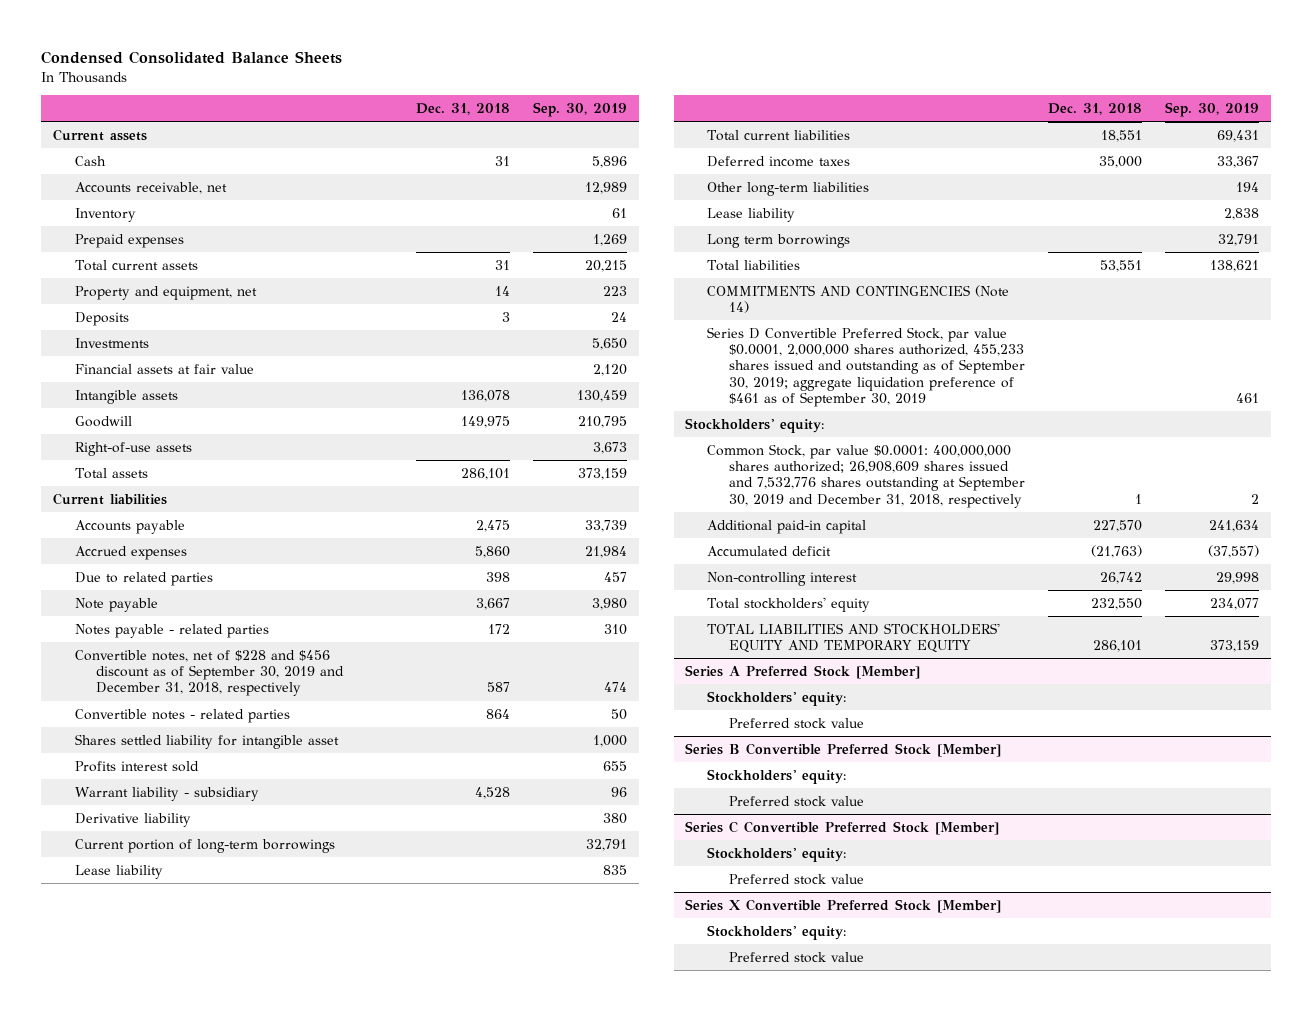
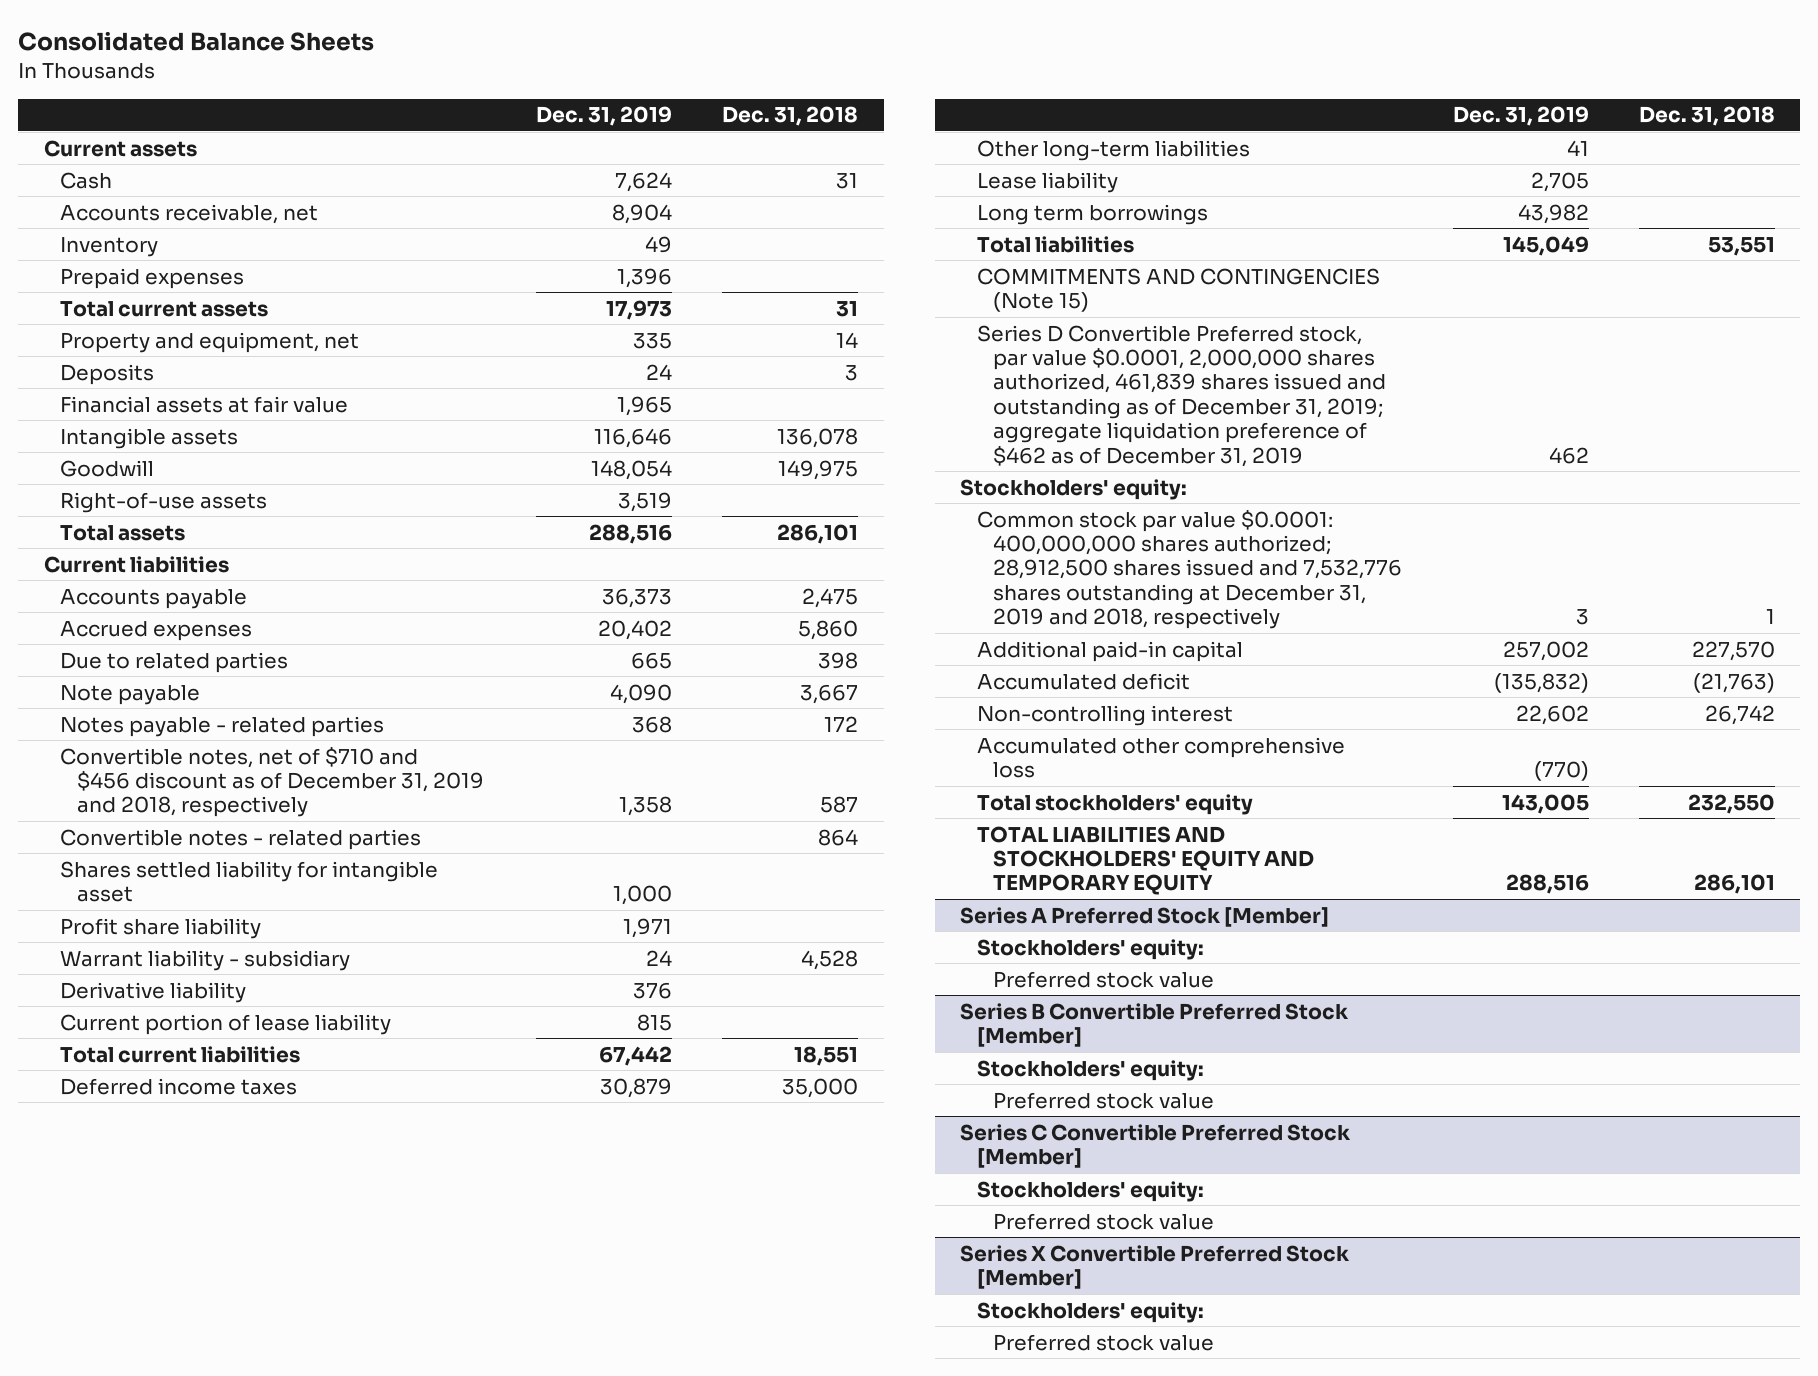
[41,50,343,64] Condensed Consolidated Balance Sheets -> [18,31,375,52] Consolidated Balance Sheets
[533,102,628,118] Sep. 30, 2019 -> none
none -> [536,106,673,127] Dec. 31, 2019
[74,337,149,348] Investments -> none
[74,649,345,697] Convertible notes, net of $228 and $456 discount as of September 30, 2019 and December 31, 2018, respectively -> [60,746,484,818] Convertible notes, net of $710 and $456 discount as of December 31, 2019 and 2018, respectively
[74,760,199,772] Profits interest sold -> none
none -> [60,917,262,939] Profit share liability
[74,838,335,853] Current portion of long-term borrowings -> none
[74,864,163,879] Lease liability -> [60,1013,392,1035] Current portion of lease liability
[706,284,1009,314] COMMITMENTS AND CONTINGENCIES (Note 14) -> [976,267,1380,313] COMMITMENTS AND CONTINGENCIES (Note 15)
[706,326,1025,407] Series D Convertible Preferred Stock, par value $0.0001, 2,000,000 shares authorized, 455,233 shares issued and outstanding as of September 30, 2019; aggregate liquidation preference of $461 as of September 30, 2019 -> [976,324,1387,467] Series D Convertible Preferred stock, par value $0.0001, 2,000,000 shares authorized, 461,839 shares issued and outstanding as of December 31, 2019; aggregate liquidation preference of $462 as of December 31, 2019
[706,443,1025,508] Common Stock, par value $0.0001: 400,000,000 shares authorized; 26,908,609 shares issued and 7,532,776 shares outstanding at September 30, 2019 and December 31, 2018, respectively -> [976,509,1403,630] Common stock par value $0.0001: 400,000,000 shares authorized; 28,912,500 shares issued and 7,532,776 shares outstanding at December 31, 2019 and 2018, respectively
none -> [976,736,1345,779] Accumulated other comprehensive loss

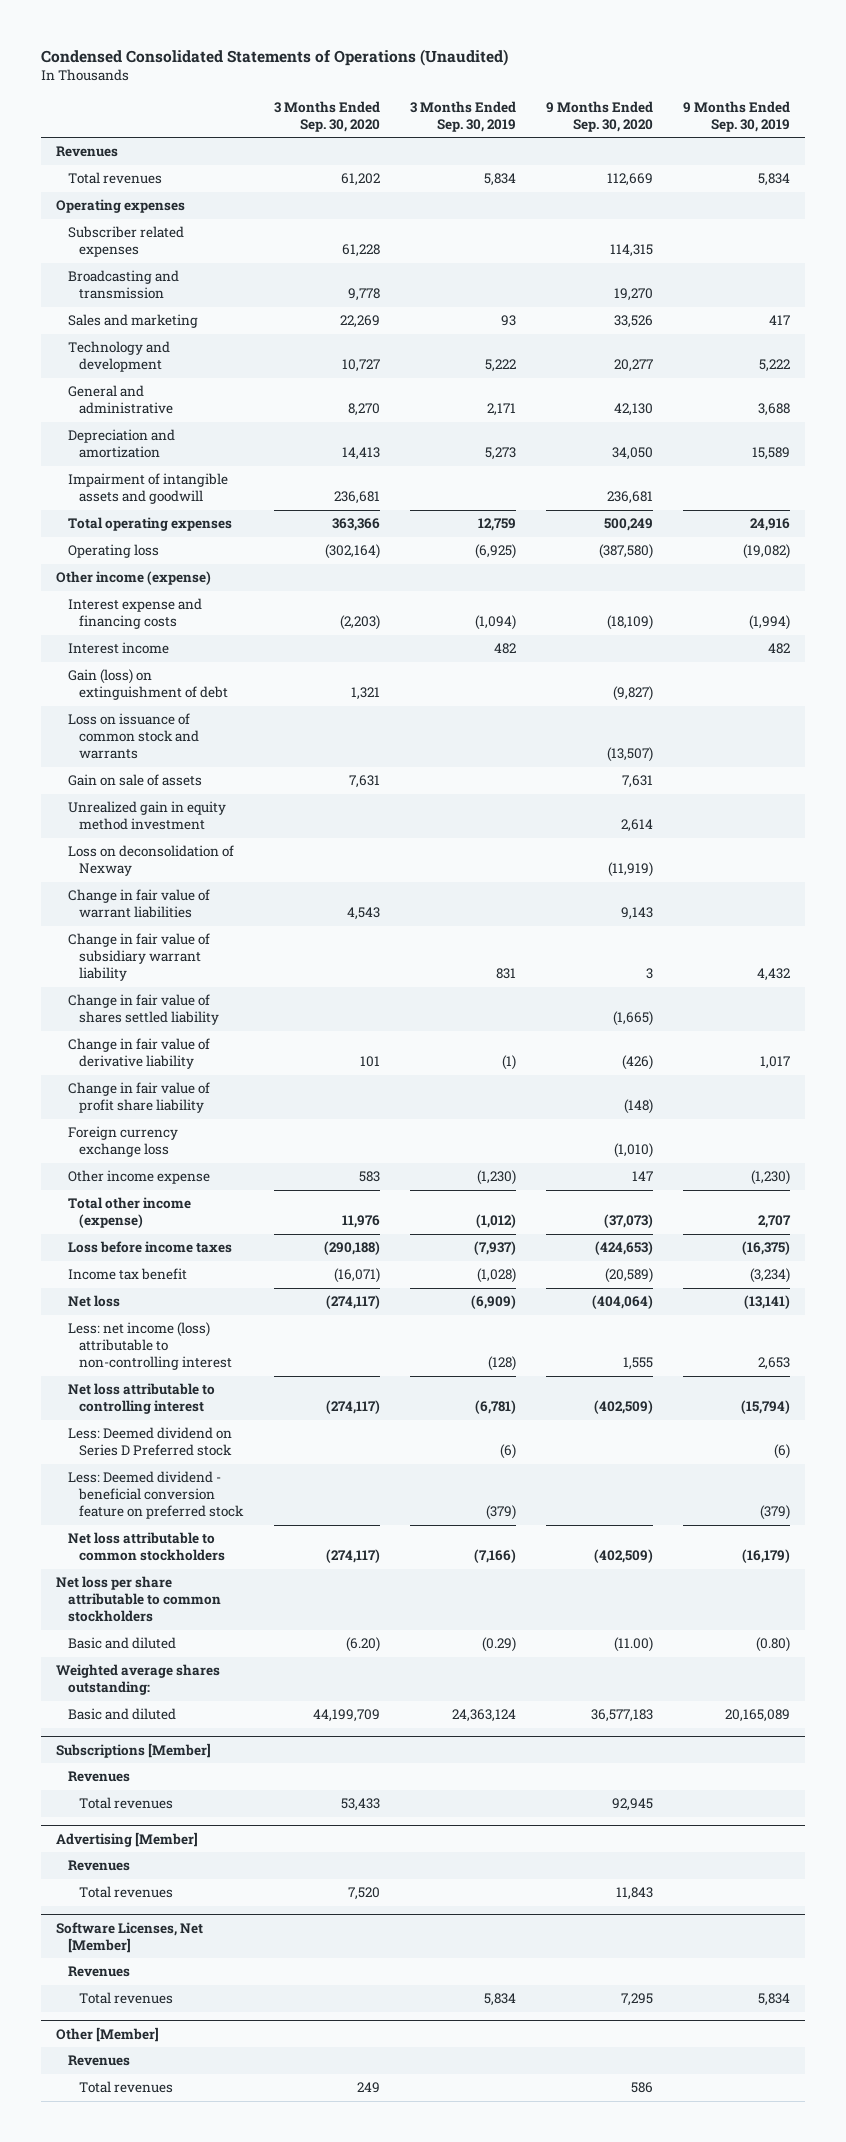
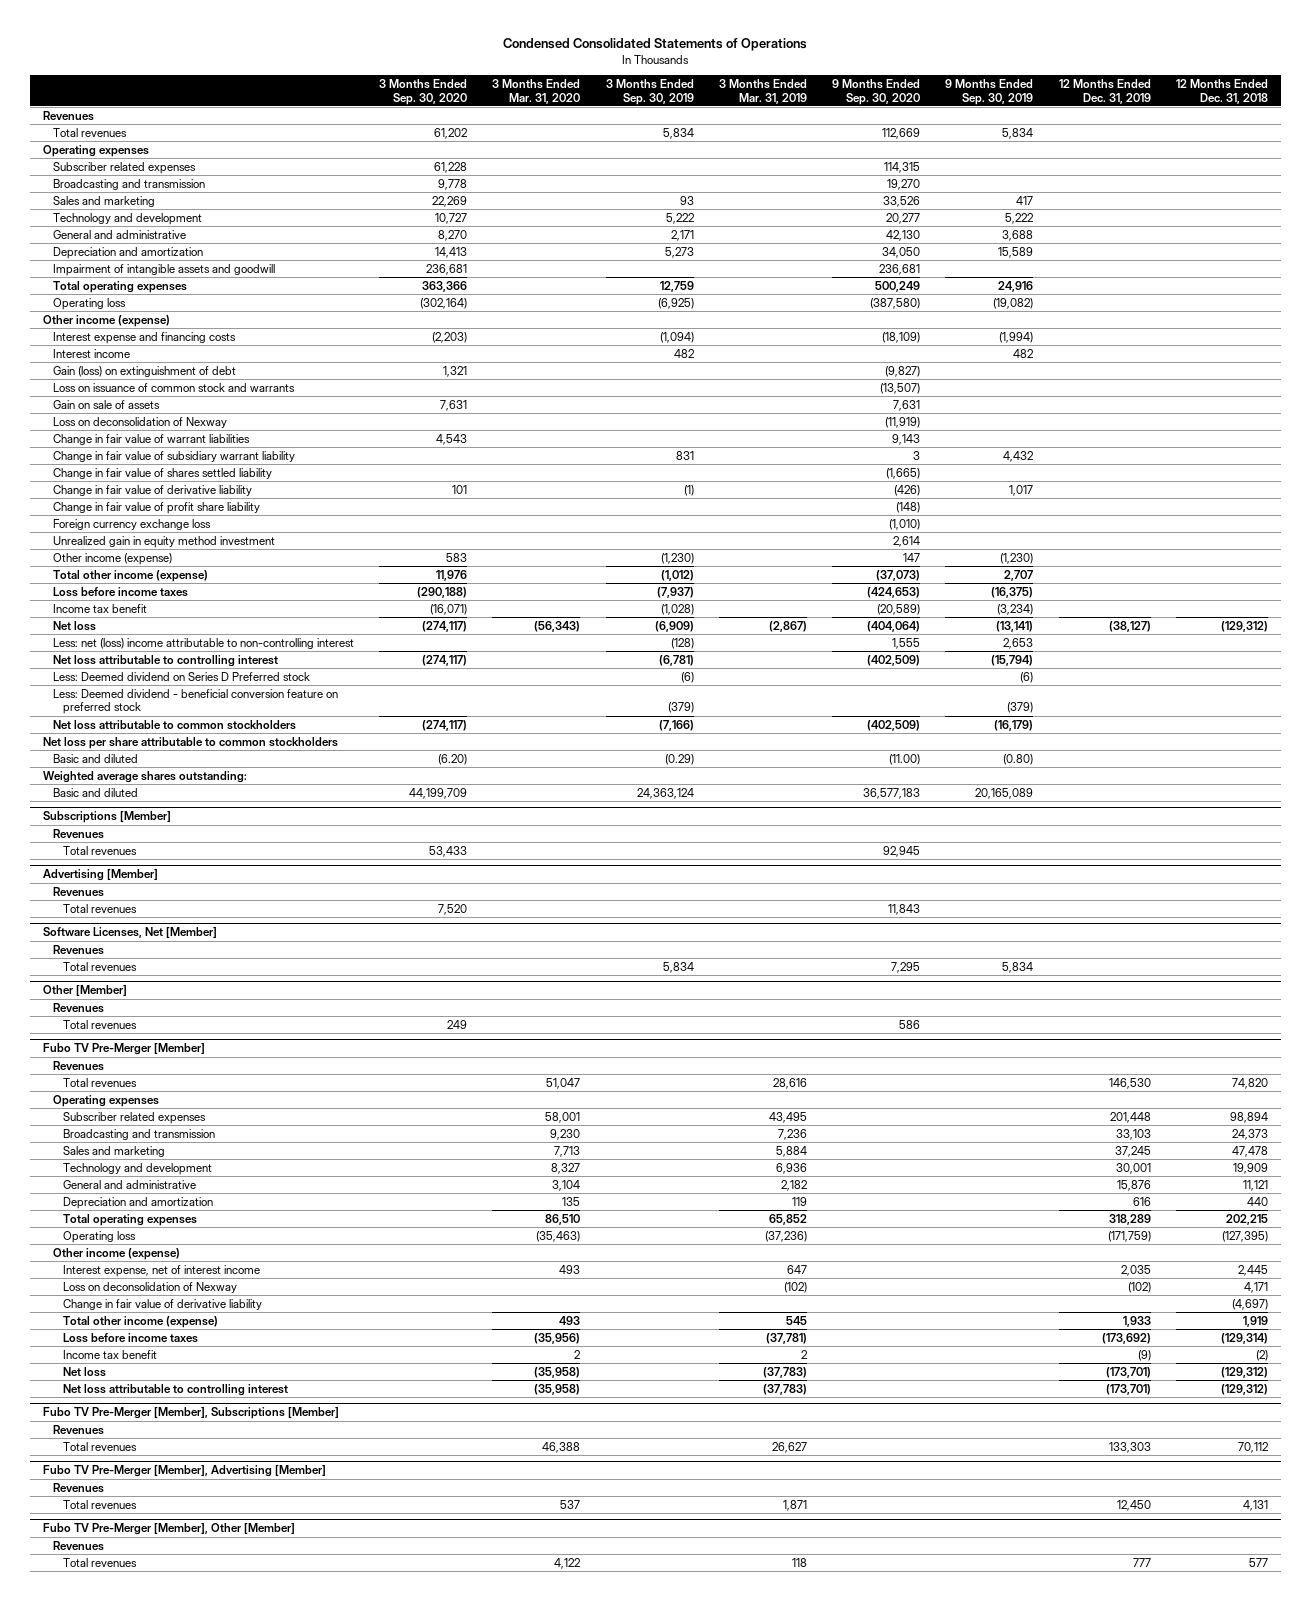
[40,48,508,66] Condensed Consolidated Statements of Operations (Unaudited) -> [503,38,808,52] Condensed Consolidated Statements of Operations
none -> [492,78,581,104] 3 Months Ended Mar. 31, 2020
none -> [718,78,807,104] 3 Months Ended Mar. 31, 2019
none -> [1058,78,1151,104] 12 Months Ended Dec. 31, 2019
none -> [1175,78,1268,104] 12 Months Ended Dec. 31, 2018
[67,801,226,831] Unrealized gain in equity method investment -> [52,535,275,548] Unrealized gain in equity method investment
[67,1170,210,1185] Other income expense -> [52,552,172,565] Other income (expense)
[67,1322,233,1371] Less: net income (loss) attributable to non-controlling interest -> [52,637,354,649] Less: net (loss) income attributable to non-controlling interest
none -> [43,1043,206,1056] Fubo TV Pre-Merger [Member]
none -> [52,1060,104,1071] Revenues
none -> [62,1077,137,1087] Total revenues
none -> [52,1094,159,1107] Operating expenses
none -> [62,1111,206,1124] Subscriber related expenses
none -> [62,1128,215,1140] Broadcasting and transmission
none -> [62,1145,165,1157] Sales and marketing
none -> [62,1162,212,1175] Technology and development
none -> [62,1179,196,1189] General and administrative
none -> [62,1196,213,1209] Depreciation and amortization
none -> [62,1213,197,1226] Total operating expenses
none -> [62,1230,136,1243] Operating loss
none -> [52,1247,180,1260] Other income (expense)
none -> [62,1264,260,1277] Interest expense, net of interest income
none -> [62,1281,237,1293] Loss on deconsolidation of Nexway
none -> [62,1298,262,1310] Change in fair value of derivative liability
none -> [62,1315,218,1328] Total other income (expense)
none -> [62,1332,198,1343] Loss before income taxes
none -> [62,1349,157,1359] Income tax benefit
none -> [62,1366,106,1377] Net loss
none -> [62,1383,288,1396] Net loss attributable to controlling interest
none -> [43,1407,340,1420] Fubo TV Pre-Merger [Member], Subscriptions [Member]
none -> [52,1424,104,1435] Revenues
none -> [62,1441,137,1451] Total revenues
none -> [43,1465,327,1478] Fubo TV Pre-Merger [Member], Advertising [Member]
none -> [52,1482,104,1493] Revenues
none -> [62,1499,137,1509] Total revenues
none -> [43,1523,296,1536] Fubo TV Pre-Merger [Member], Other [Member]
none -> [52,1540,104,1551] Revenues
none -> [62,1557,137,1567] Total revenues

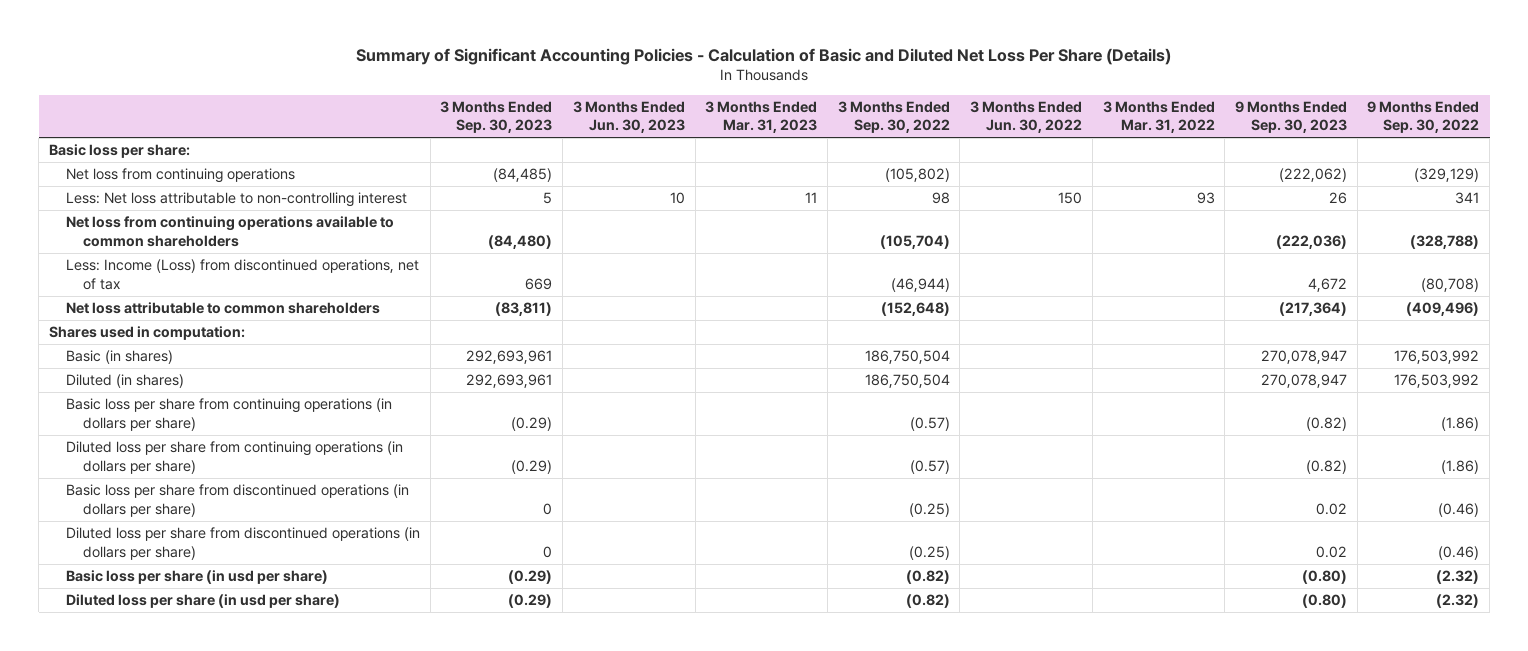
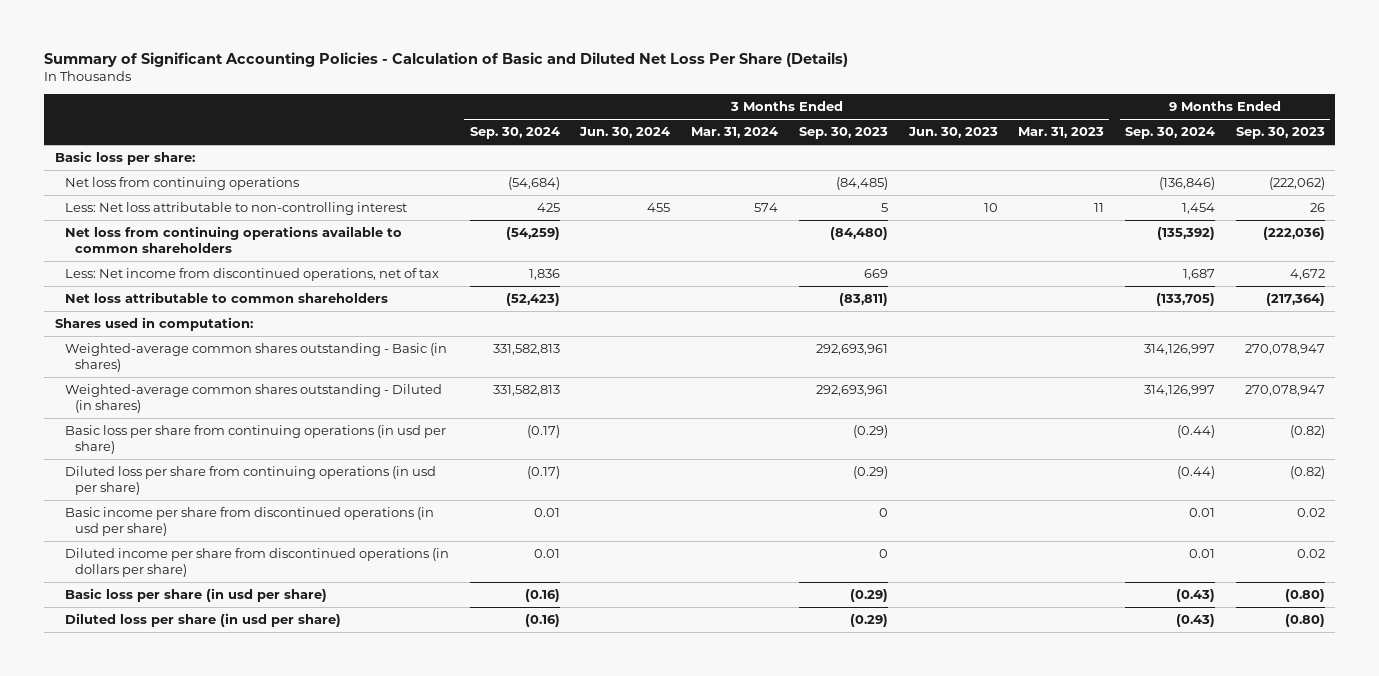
[837,100,950,134] 3 Months Ended Sep. 30, 2022 -> none
[970,100,1083,134] 3 Months Ended Jun. 30, 2022 -> none
[1102,100,1215,134] 3 Months Ended Mar. 31, 2022 -> none
[1367,100,1480,134] 9 Months Ended Sep. 30, 2022 -> none
none -> [469,127,560,140] Sep. 30, 2024
none -> [579,127,671,139] Jun. 30, 2024
none -> [691,127,779,139] Mar. 31, 2024
none -> [1124,127,1215,140] Sep. 30, 2024
[66,259,420,290] Less: Income (Loss) from discontinued operations, net of tax -> [64,267,439,281] Less: Net income from discontinued operations, net of tax
[66,350,174,365] Basic (in shares) -> [64,342,447,373] Weighted-average common shares outstanding - Basic (in shares)
[66,374,185,389] Diluted (in shares) -> [64,383,442,414] Weighted-average common shares outstanding - Diluted (in shares)
[66,398,393,431] Basic loss per share from continuing operations (in dollars per share) -> [64,424,446,455] Basic loss per share from continuing operations (in usd per share)
[66,441,404,474] Diluted loss per share from continuing operations (in dollars per share) -> [64,465,436,496] Diluted loss per share from continuing operations (in usd per share)
[66,484,410,517] Basic loss per share from discontinued operations (in dollars per share) -> [64,506,434,537] Basic income per share from discontinued operations (in usd per share)
[66,527,421,560] Diluted loss per share from discontinued operations (in dollars per share) -> [64,547,449,578] Diluted income per share from discontinued operations (in dollars per share)

